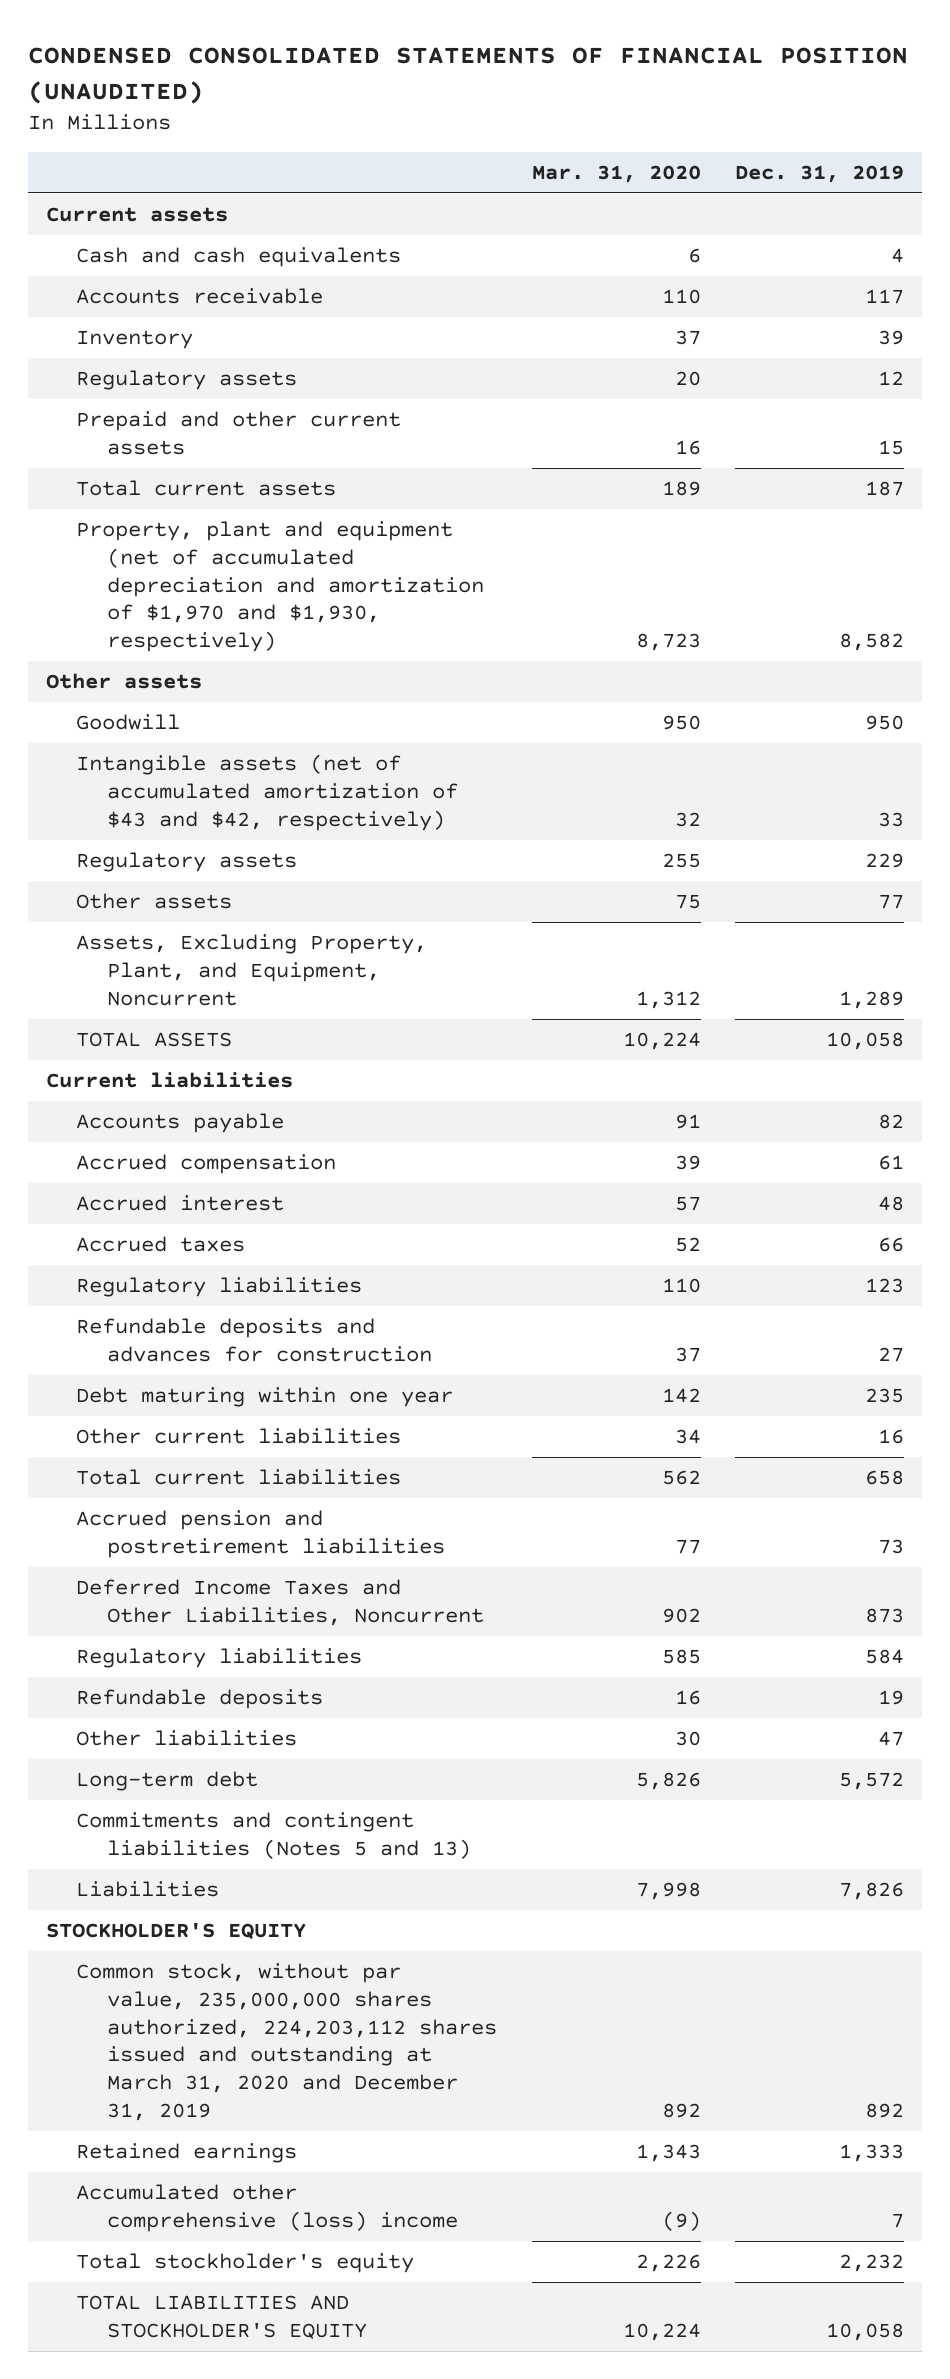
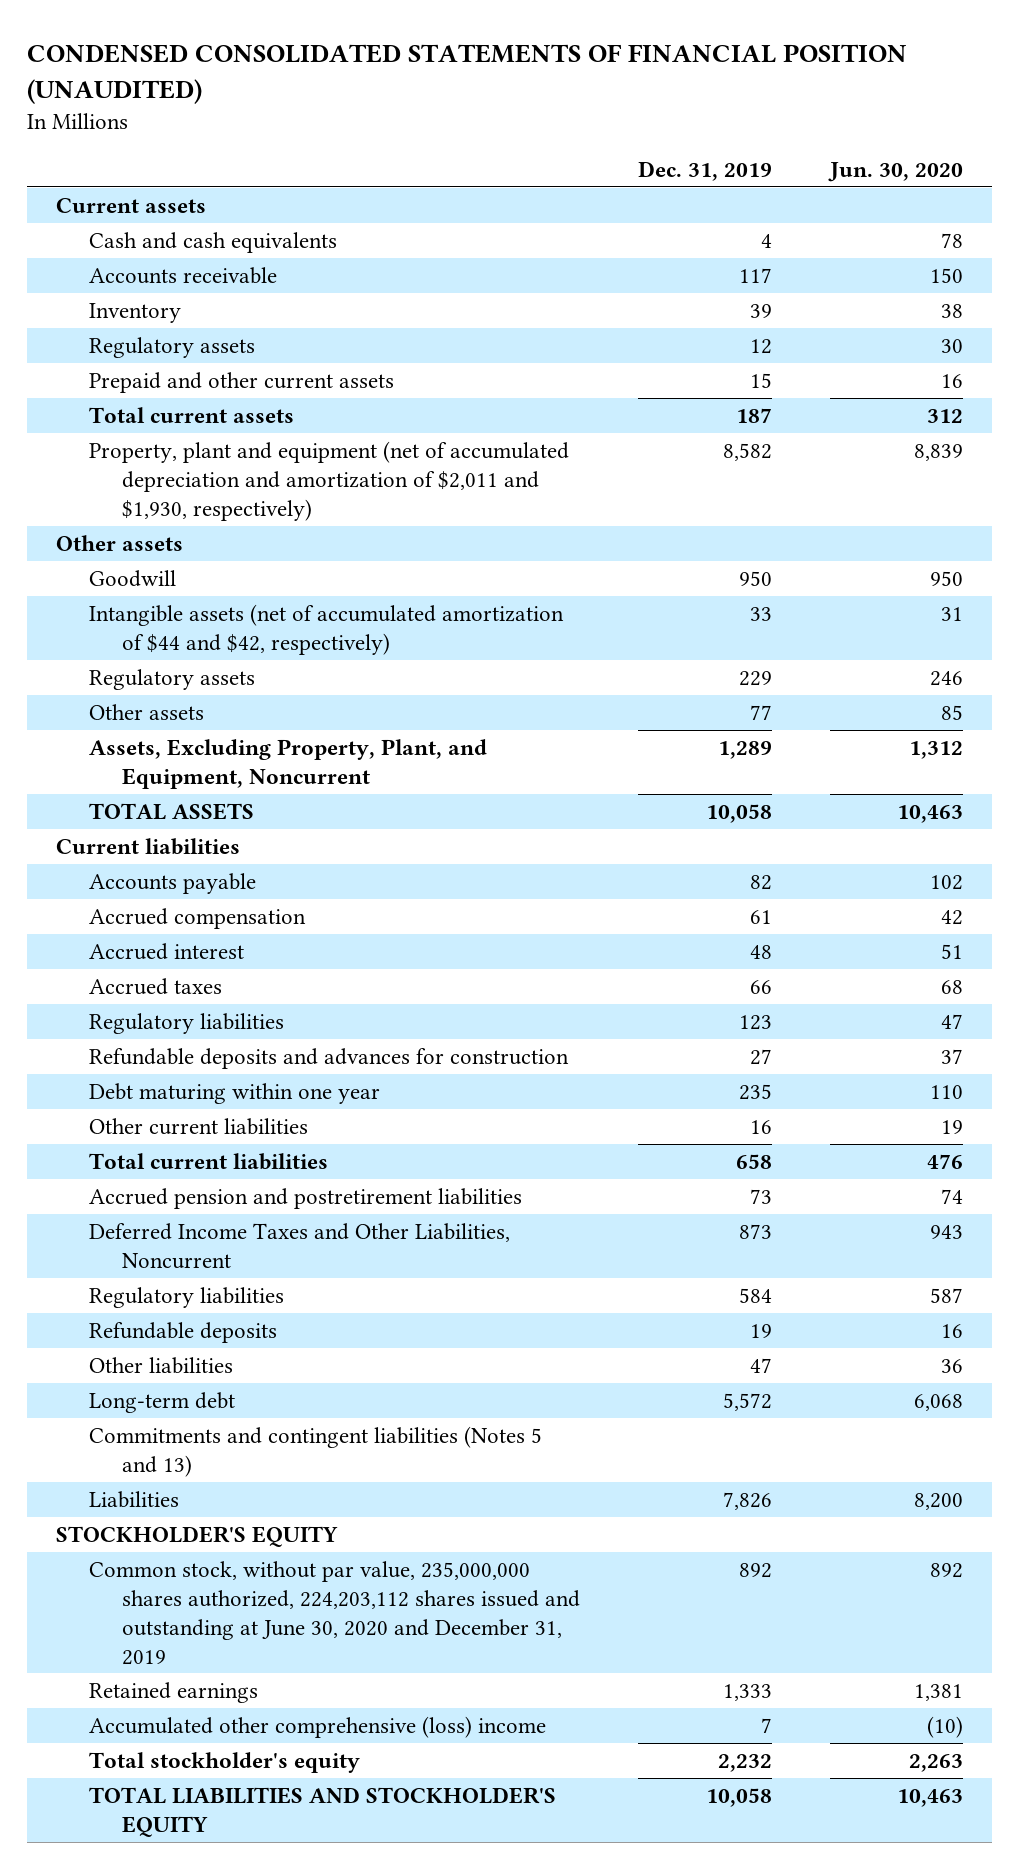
[531,164,701,183] Mar. 31, 2020 -> none
none -> [828,162,964,183] Jun. 30, 2020
[76,521,484,653] Property, plant and equipment (net of accumulated depreciation and amortization of $1,970 and $1,930, respectively) -> [88,440,569,521] Property, plant and equipment (net of accumulated depreciation and amortization of $2,011 and $1,930, respectively)
[76,754,458,831] Intangible assets (net of accumulated amortization of $43 and $42, respectively) -> [88,603,564,655] Intangible assets (net of accumulated amortization of $44 and $42, respectively)
[76,1963,497,2121] Common stock, without par value, 235,000,000 shares authorized, 224,203,112 shares issued and outstanding at March 31, 2020 and December 31, 2019 -> [88,1560,580,1665] Common stock, without par value, 235,000,000 shares authorized, 224,203,112 shares issued and outstanding at June 30, 2020 and December 31, 2019

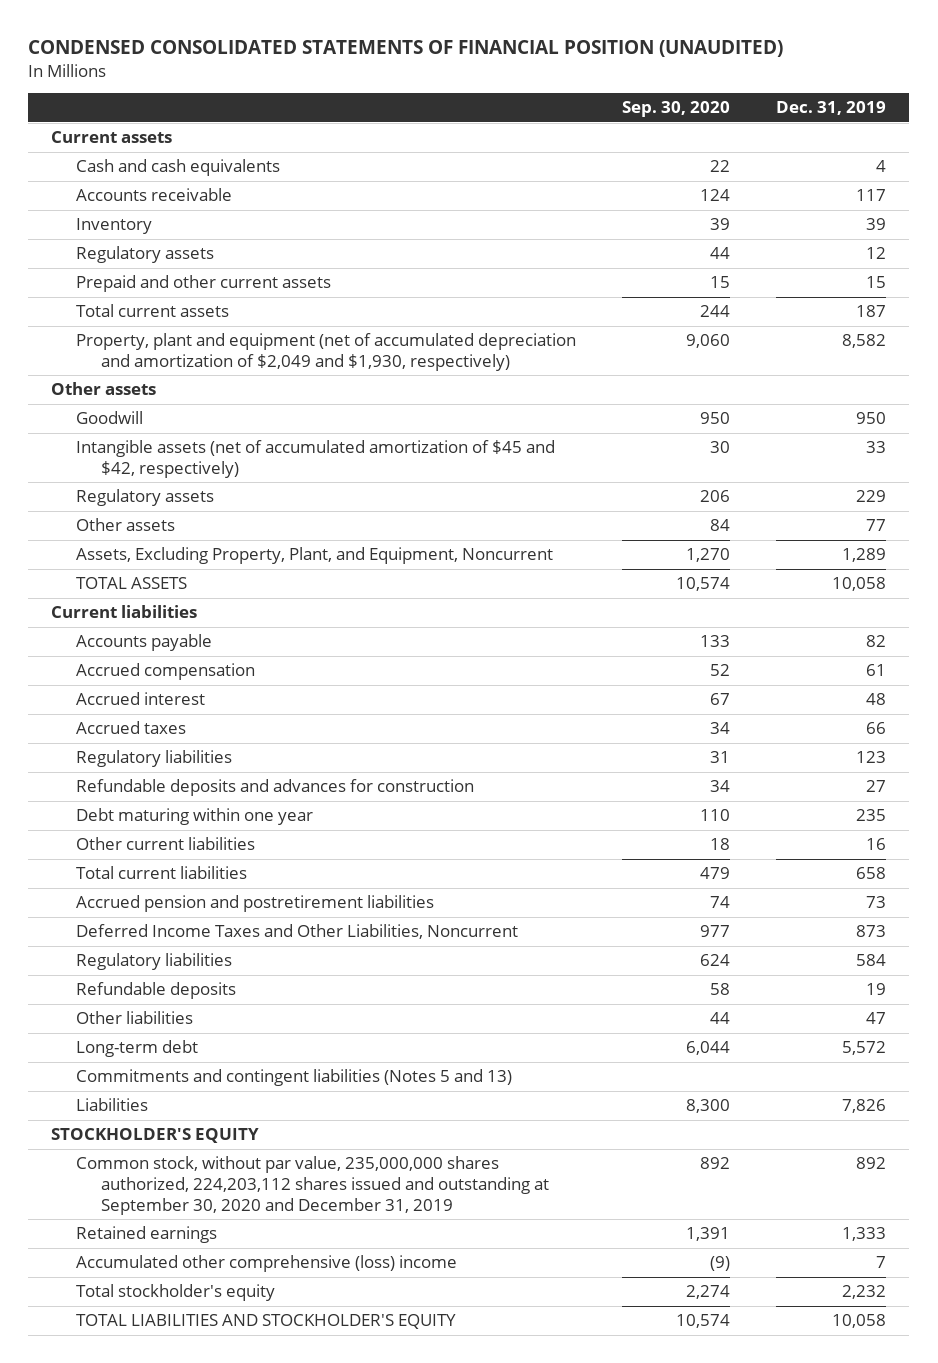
[828,162,964,183] Jun. 30, 2020 -> none
none -> [622,101,731,118] Sep. 30, 2020
[88,440,569,521] Property, plant and equipment (net of accumulated depreciation and amortization of $2,011 and $1,930, respectively) -> [75,333,576,371] Property, plant and equipment (net of accumulated depreciation and amortization of $2,049 and $1,930, respectively)
[88,603,564,655] Intangible assets (net of accumulated amortization of $44 and $42, respectively) -> [75,440,555,478] Intangible assets (net of accumulated amortization of $45 and $42, respectively)
[88,1560,580,1665] Common stock, without par value, 235,000,000 shares authorized, 224,203,112 shares issued and outstanding at June 30, 2020 and December 31, 2019 -> [75,1156,549,1215] Common stock, without par value, 235,000,000 shares authorized, 224,203,112 shares issued and outstanding at September 30, 2020 and December 31, 2019

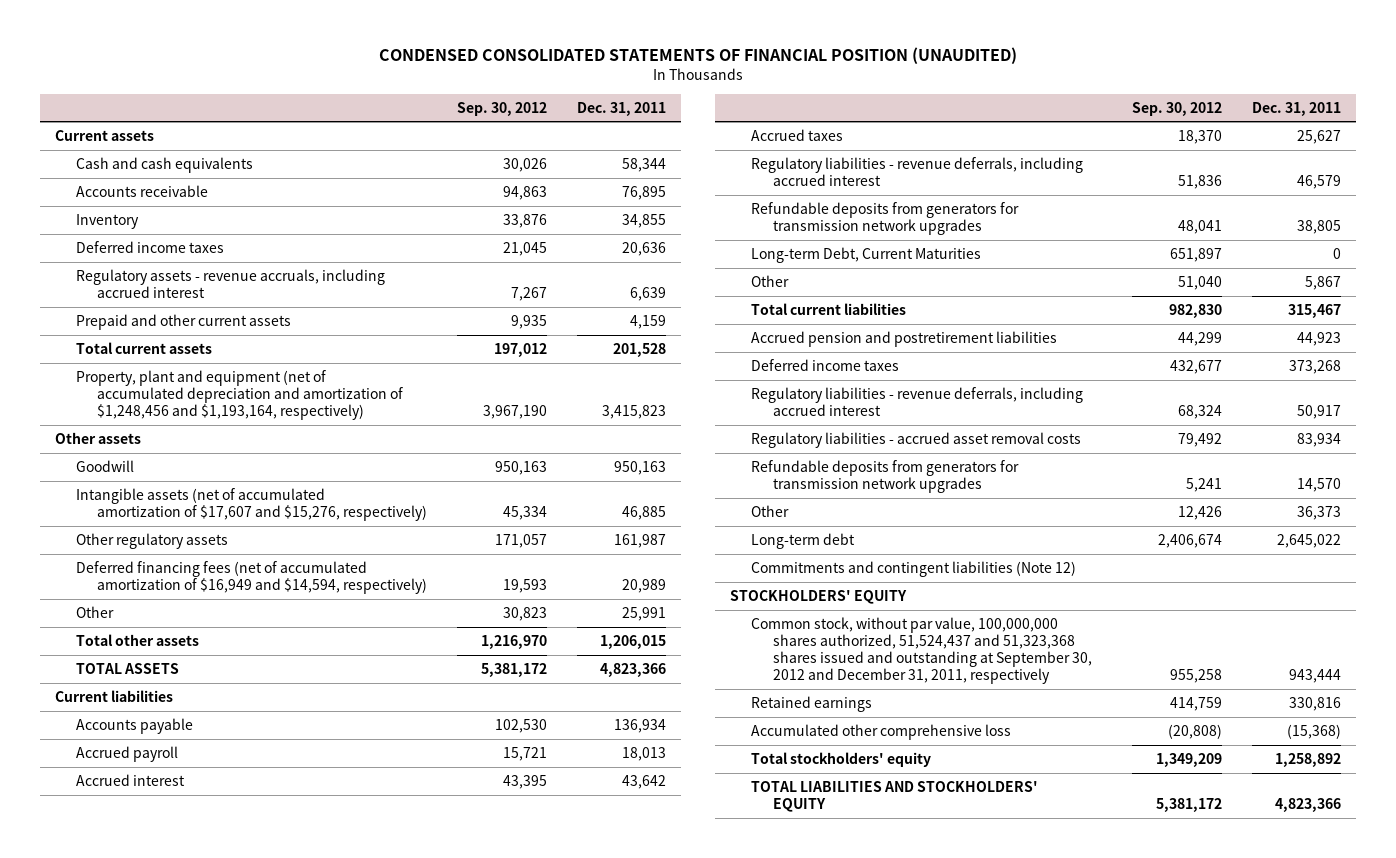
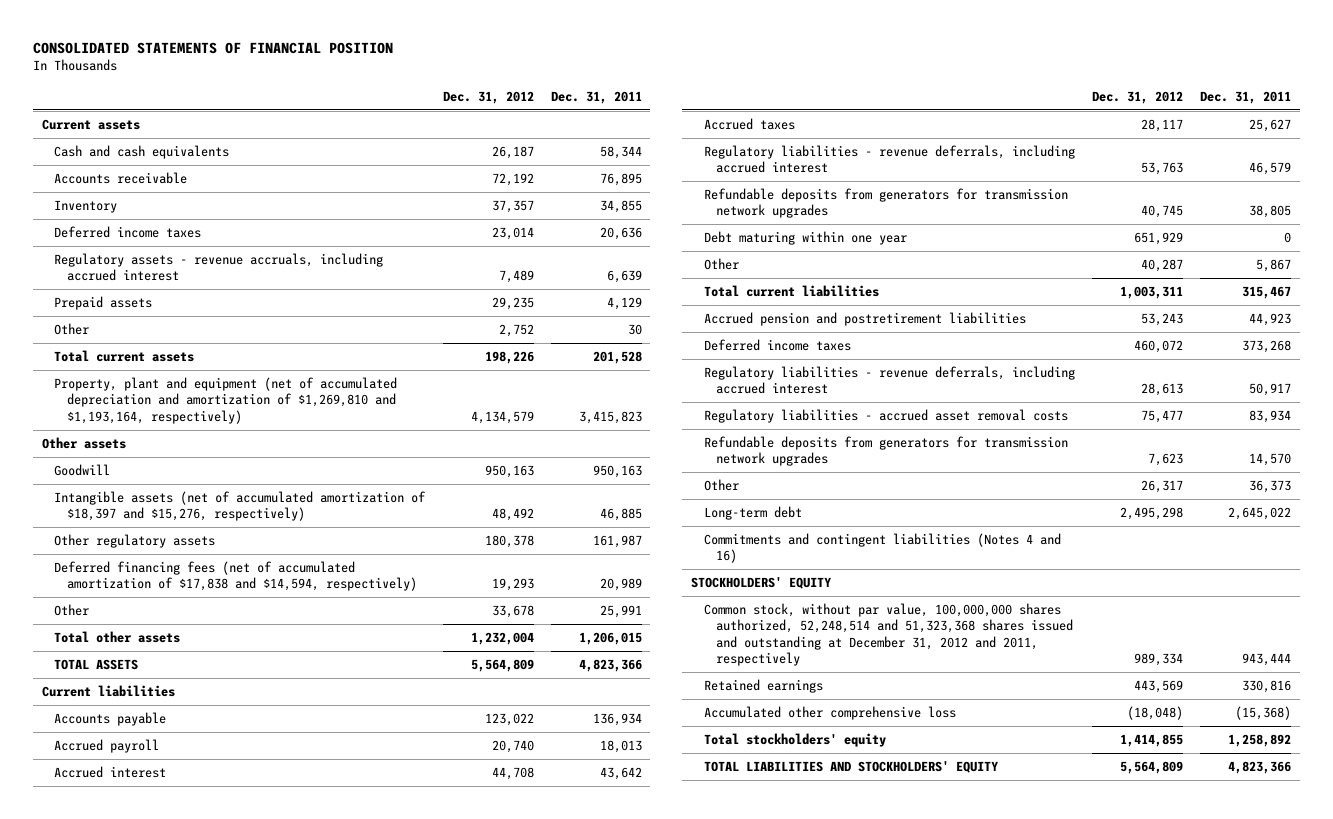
[378,47,1017,65] CONDENSED CONSOLIDATED STATEMENTS OF FINANCIAL POSITION (UNAUDITED) -> [33,42,394,55] CONSOLIDATED STATEMENTS OF FINANCIAL POSITION
[456,101,547,116] Sep. 30, 2012 -> none
none -> [442,90,534,104] Dec. 31, 2012
[75,313,291,330] Prepaid and other current assets -> none
none -> [54,295,153,310] Prepaid assets
none -> [54,322,90,335] Other
[75,369,403,421] Property, plant and equipment (net of accumulated depreciation and amortization of $1,248,456 and $1,193,164, respectively) -> [54,376,398,424] Property, plant and equipment (net of accumulated depreciation and amortization of $1,269,810 and $1,193,164, respectively)
[75,487,427,522] Intangible assets (net of accumulated amortization of $17,607 and $15,276, respectively) -> [54,490,427,522] Intangible assets (net of accumulated amortization of $18,397 and $15,276, respectively)
[75,560,427,595] Deferred financing fees (net of accumulated amortization of $16,949 and $14,594, respectively) -> [54,560,417,592] Deferred financing fees (net of accumulated amortization of $17,838 and $14,594, respectively)
[751,246,982,263] Long-term Debt, Current Maturities -> [703,230,907,245] Debt maturing within one year
[751,560,1077,577] Commitments and contingent liabilities (Note 12) -> [703,532,1061,564] Commitments and contingent liabilities (Notes 4 and 16)
[751,616,1092,685] Common stock, without par value, 100,000,000 shares authorized, 51,524,437 and 51,323,368 shares issued and outstanding at September 30, 2012 and December 31, 2011, respectively -> [703,602,1074,667] Common stock, without par value, 100,000,000 shares authorized, 52,248,514 and 51,323,368 shares issued and outstanding at December 31, 2012 and 2011, respectively

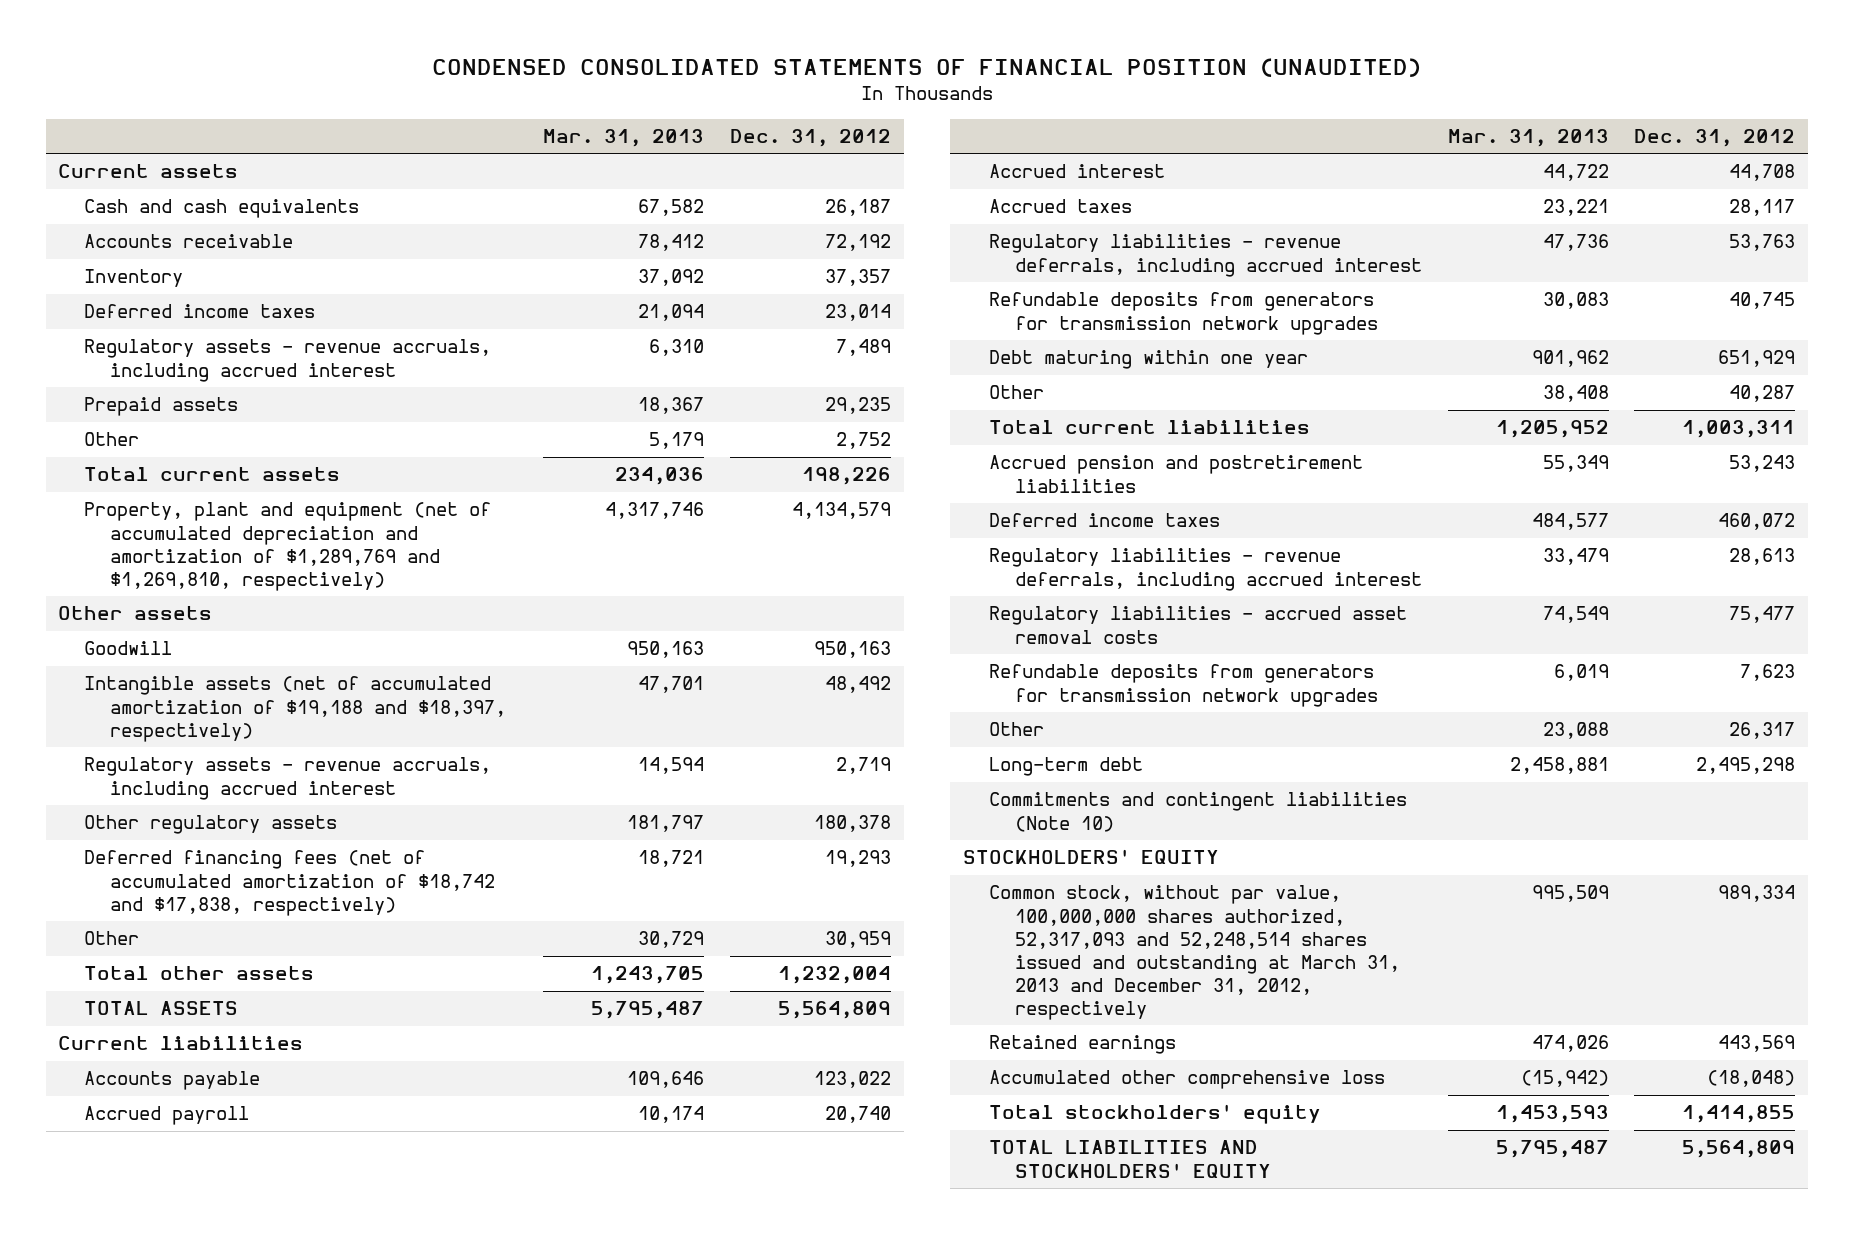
[33,42,394,55] CONSOLIDATED STATEMENTS OF FINANCIAL POSITION -> [431,57,1421,77] CONDENSED CONSOLIDATED STATEMENTS OF FINANCIAL POSITION (UNAUDITED)
[550,90,642,104] Dec. 31, 2011 -> none
none -> [542,128,704,147] Mar. 31, 2013
[54,376,398,424] Property, plant and equipment (net of accumulated depreciation and amortization of $1,269,810 and $1,193,164, respectively) -> [84,502,492,591] Property, plant and equipment (net of accumulated depreciation and amortization of $1,289,769 and $1,269,810, respectively)
[54,490,427,522] Intangible assets (net of accumulated amortization of $18,397 and $15,276, respectively) -> [84,676,507,742] Intangible assets (net of accumulated amortization of $19,188 and $18,397, respectively)
none -> [84,757,492,800] Regulatory assets - revenue accruals, including accrued interest
[54,560,417,592] Deferred financing fees (net of accumulated amortization of $17,838 and $14,594, respectively) -> [84,850,496,916] Deferred financing fees (net of accumulated amortization of $18,742 and $17,838, respectively)
[491,604,534,618] 33,678 -> [824,931,891,949] 30,959
[703,532,1061,564] Commitments and contingent liabilities (Notes 4 and 16) -> [988,792,1407,832] Commitments and contingent liabilities (Note 10)
[703,602,1074,667] Common stock, without par value, 100,000,000 shares authorized, 52,248,514 and 51,323,368 shares issued and outstanding at December 31, 2012 and 2011, respectively -> [988,885,1400,1020] Common stock, without par value, 100,000,000 shares authorized, 52,317,093 and 52,248,514 shares issued and outstanding at March 31, 2013 and December 31, 2012, respectively

